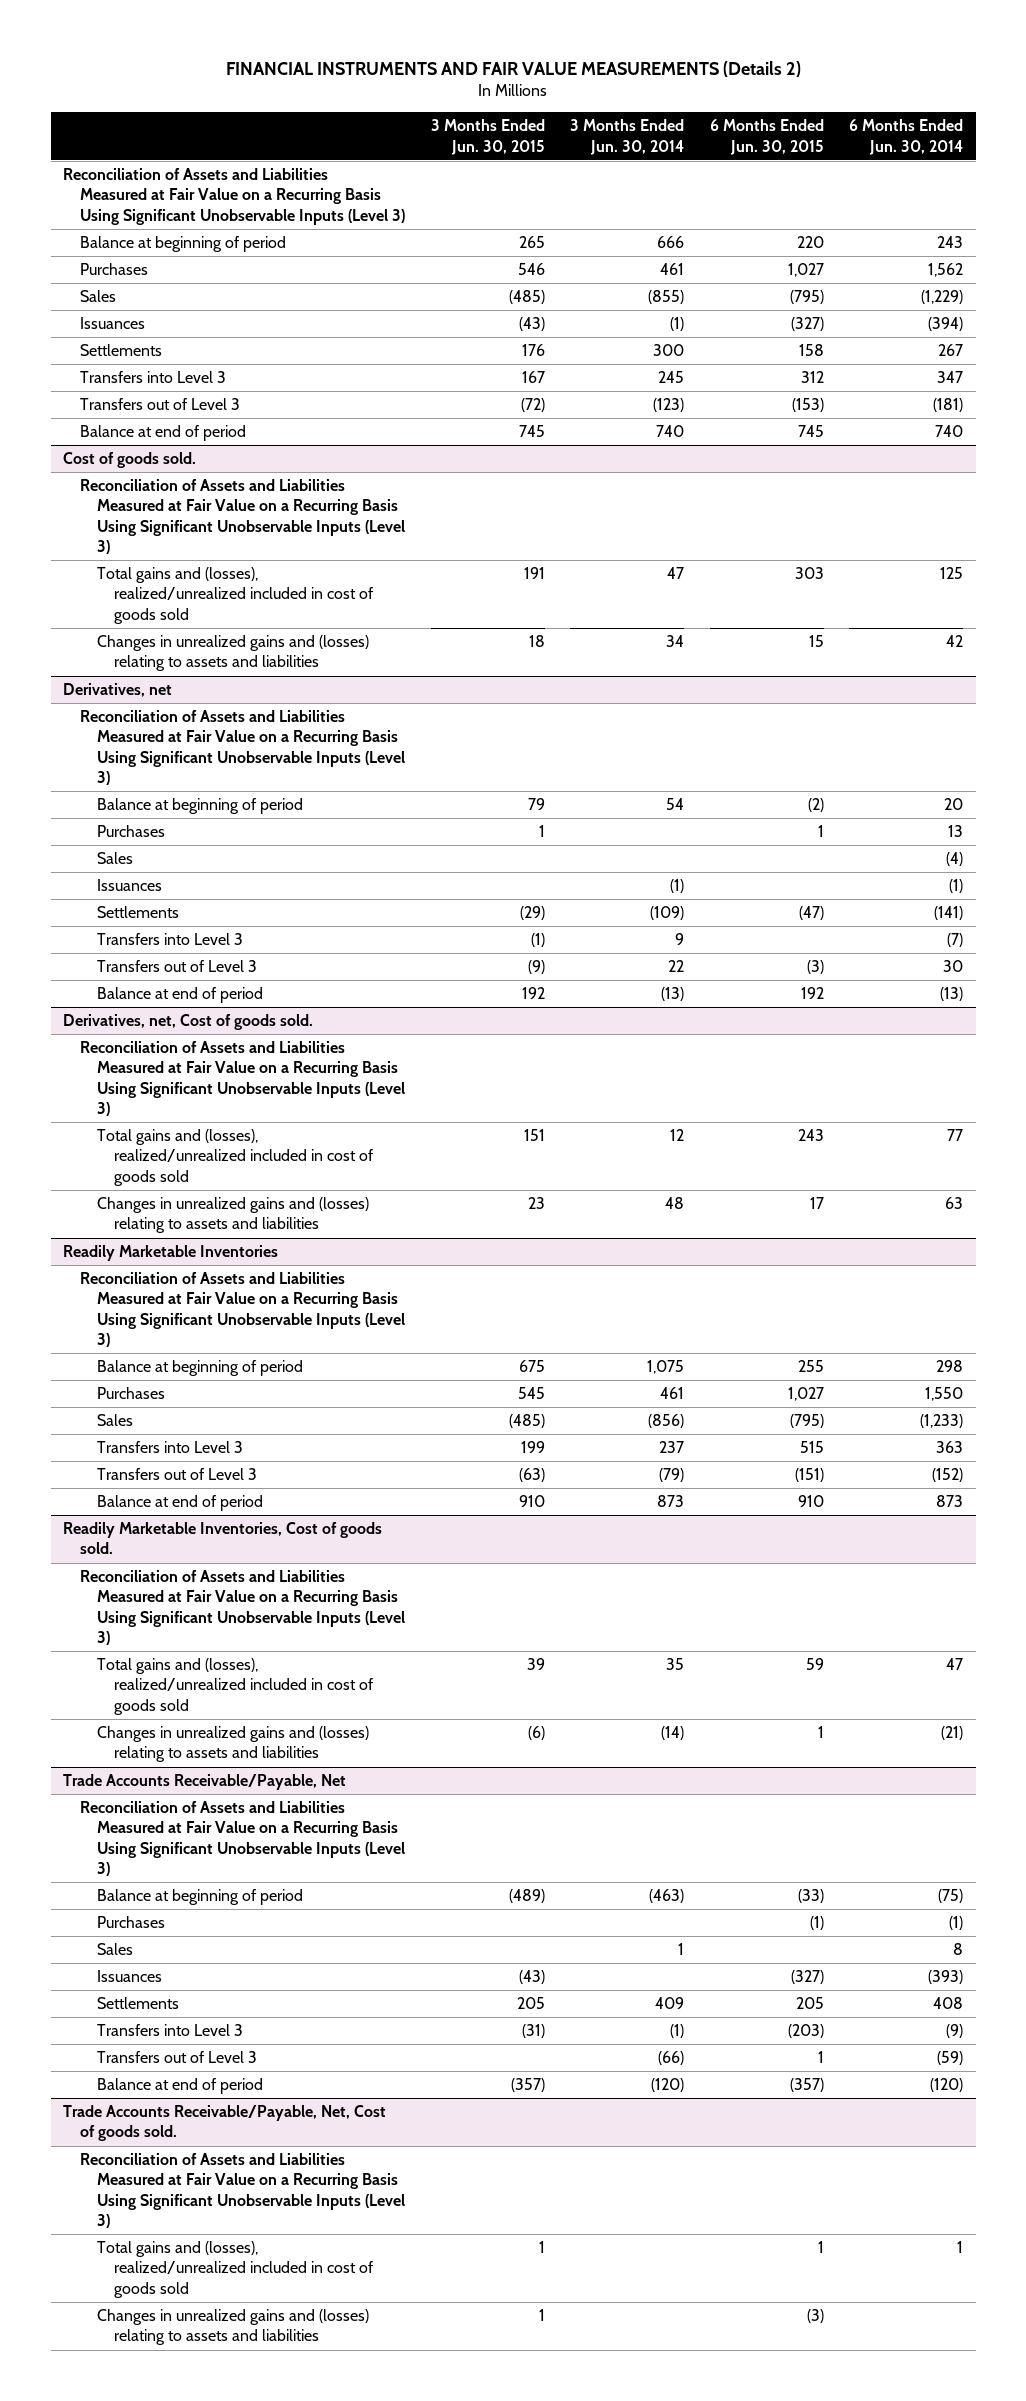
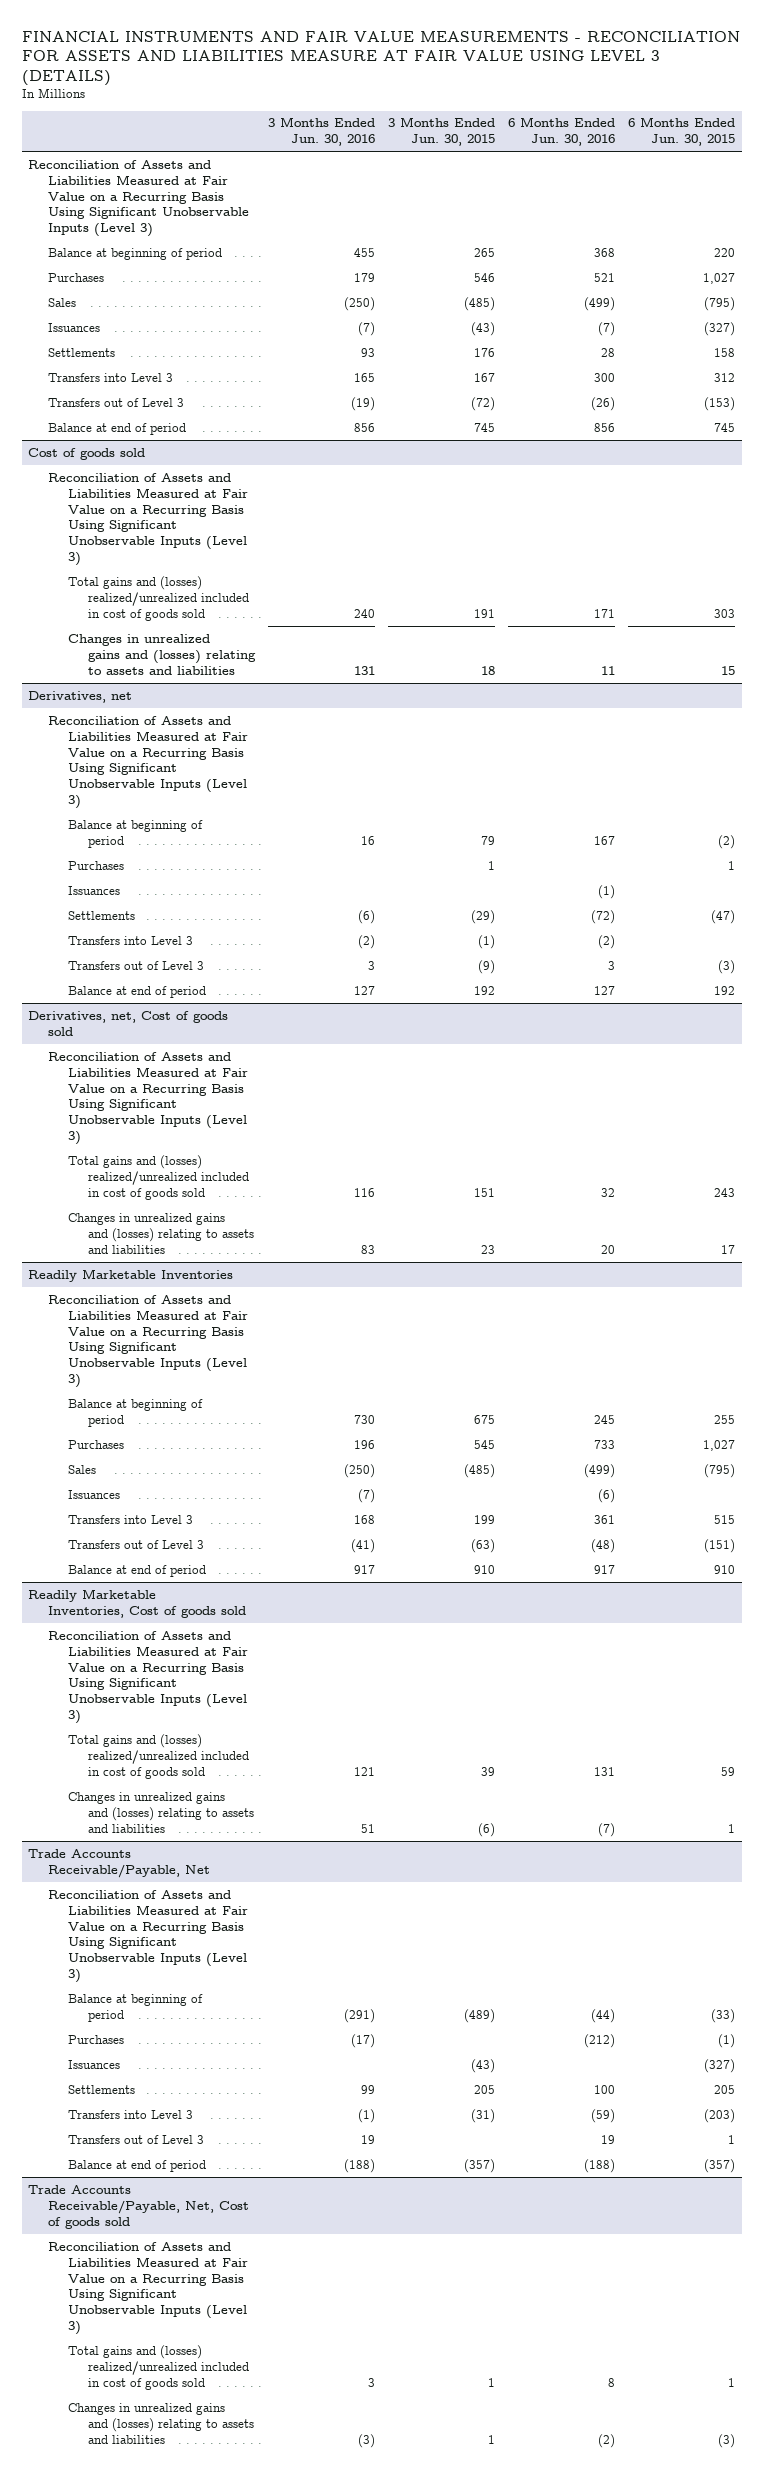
[226,61,802,78] FINANCIAL INSTRUMENTS AND FAIR VALUE MEASUREMENTS (Details 2) -> [21,30,740,86] FINANCIAL INSTRUMENTS AND FAIR VALUE MEASUREMENTS - RECONCILIATION FOR ASSETS AND LIABILITIES MEASURE AT FAIR VALUE USING LEVEL 3 (DETAILS)
[570,119,685,155] 3 Months Ended Jun. 30, 2014 -> none
[849,119,964,155] 6 Months Ended Jun. 30, 2014 -> none
none -> [268,117,376,147] 3 Months Ended Jun. 30, 2016
none -> [508,117,616,147] 6 Months Ended Jun. 30, 2016
[63,452,197,469] Cost of goods sold. -> [28,447,146,460] Cost of goods sold
[97,567,375,624] Total gains and (losses), realized/unrealized included in cost of goods sold -> [68,575,250,621] Total gains and (losses) realized/unrealized included in cost of goods sold
[97,852,134,865] Sales -> none
[63,1014,314,1031] Derivatives, net, Cost of goods sold. -> [28,1010,229,1036] Derivatives, net, Cost of goods sold
[97,1129,375,1186] Total gains and (losses), realized/unrealized included in cost of goods sold -> [68,1154,250,1200] Total gains and (losses) realized/unrealized included in cost of goods sold
none -> [68,1489,121,1499] Issuances
[63,1522,383,1555] Readily Marketable Inventories, Cost of goods sold. -> [28,1588,247,1618] Readily Marketable Inventories, Cost of goods sold
[97,1658,375,1715] Total gains and (losses), realized/unrealized included in cost of goods sold -> [68,1733,250,1779] Total gains and (losses) realized/unrealized included in cost of goods sold
[97,1943,134,1956] Sales -> none
[63,2105,387,2142] Trade Accounts Receivable/Payable, Net, Cost of goods sold. -> [28,2184,250,2229] Trade Accounts Receivable/Payable, Net, Cost of goods sold
[97,2241,375,2298] Total gains and (losses), realized/unrealized included in cost of goods sold -> [68,2344,250,2390] Total gains and (losses) realized/unrealized included in cost of goods sold

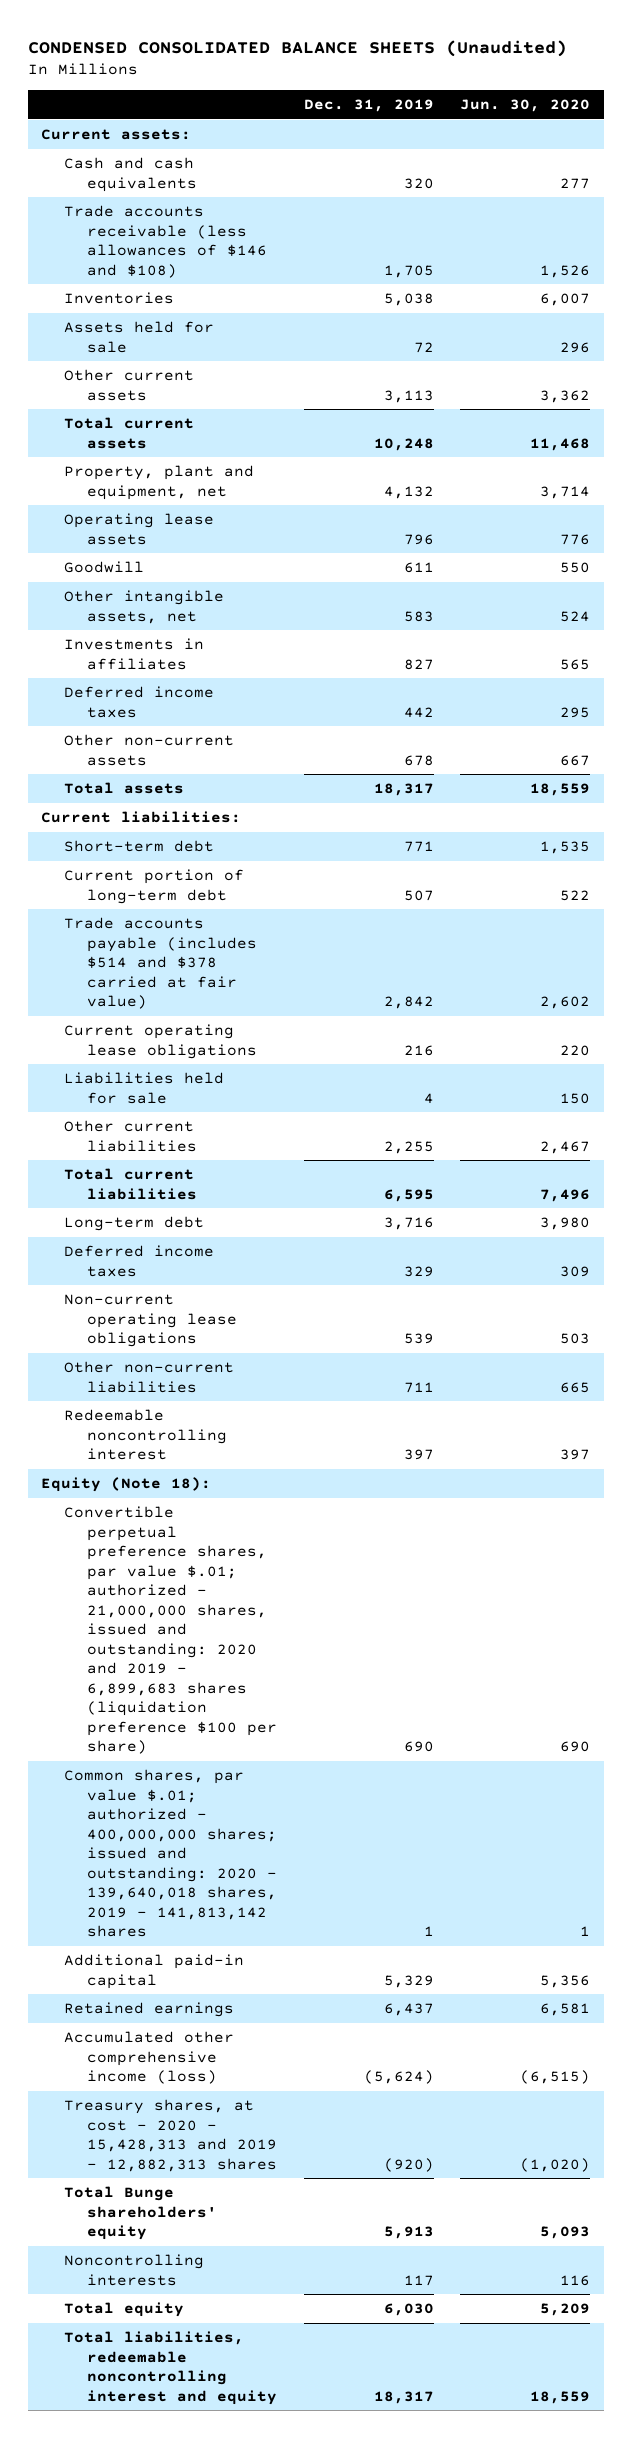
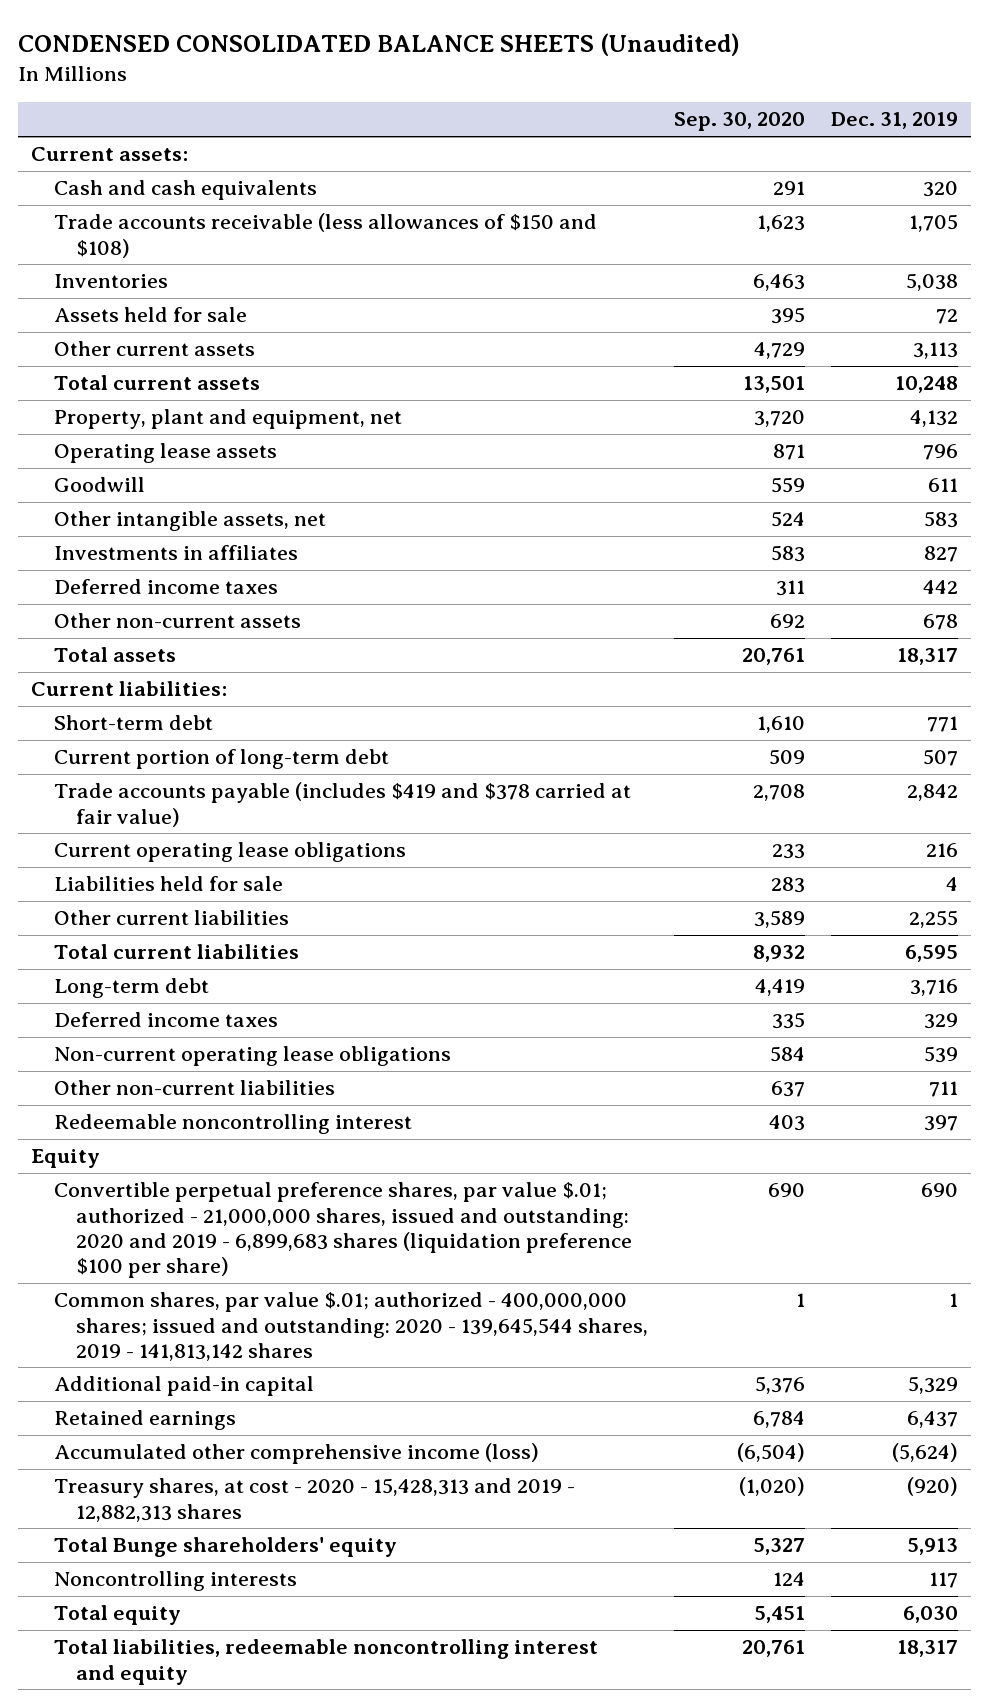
[460,98,591,112] Jun. 30, 2020 -> none
none -> [674,112,806,132] Sep. 30, 2020
[64,204,268,278] Trade accounts receivable (less allowances of $146 and $108) -> [53,213,597,258] Trade accounts receivable (less allowances of $150 and $108)
[64,916,258,1010] Trade accounts payable (includes $514 and $378 carried at fair value) -> [53,782,631,827] Trade accounts payable (includes $419 and $378 carried at fair value)
[41,1476,212,1492] Equity (Note 18): -> [31,1149,101,1169] Equity
[64,1768,278,1938] Common shares, par value $.01; authorized - 400,000,000 shares; issued and outstanding: 2020 - 139,640,018 shares, 2019 - 141,813,142 shares -> [53,1292,649,1361] Common shares, par value $.01; authorized - 400,000,000 shares; issued and outstanding: 2020 - 139,645,544 shares, 2019 - 141,813,142 shares

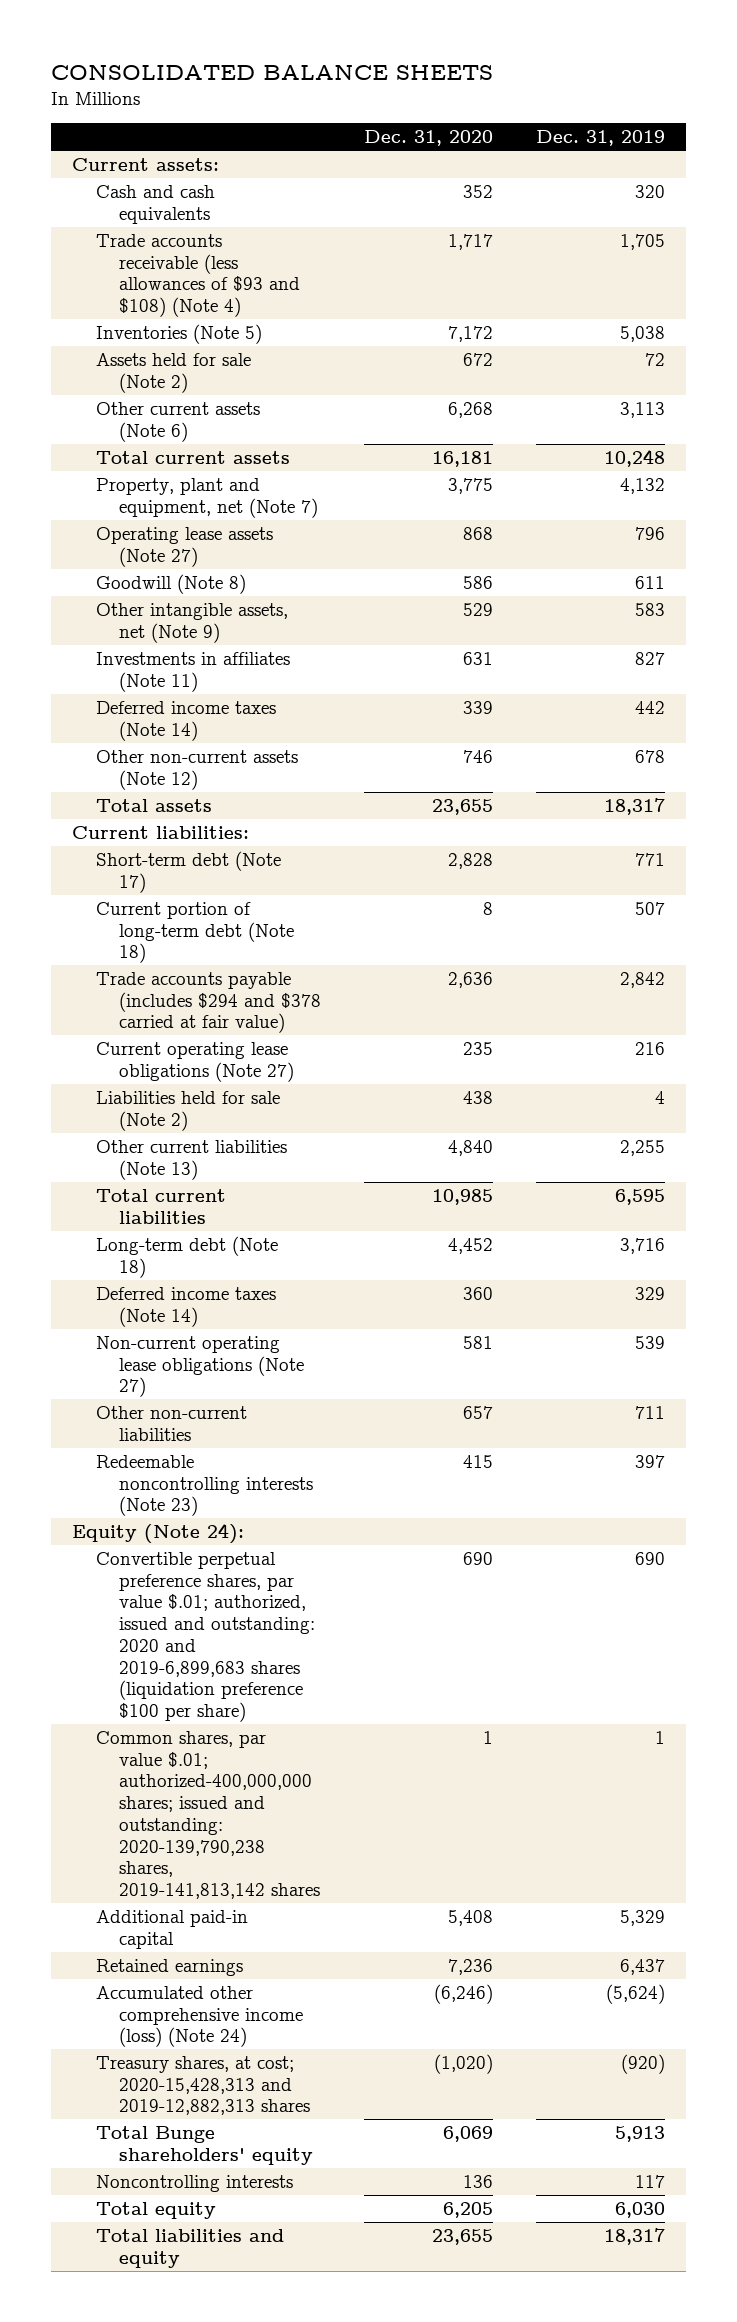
[18,32,741,56] CONDENSED CONSOLIDATED BALANCE SHEETS (Unaudited) -> [50,64,493,80] CONSOLIDATED BALANCE SHEETS
[674,112,806,132] Sep. 30, 2020 -> none
none -> [363,130,493,147] Dec. 31, 2020
[53,213,597,258] Trade accounts receivable (less allowances of $150 and $108) -> [95,233,301,318] Trade accounts receivable (less allowances of $93 and $108) (Note 4)
[53,274,168,289] Inventories -> [95,323,262,344] Inventories (Note 5)
[53,307,247,323] Assets held for sale -> [95,352,251,393] Assets held for sale (Note 2)
[53,341,255,357] Other current assets -> [95,401,260,442] Other current assets (Note 6)
[53,409,402,430] Property, plant and equipment, net -> [95,477,319,518] Property, plant and equipment, net (Note 7)
[53,443,277,464] Operating lease assets -> [95,526,273,567] Operating lease assets (Note 27)
[53,477,145,493] Goodwill -> [95,573,246,594] Goodwill (Note 8)
[53,511,326,532] Other intangible assets, net -> [95,602,288,643] Other intangible assets, net (Note 9)
[53,545,298,561] Investments in affiliates -> [95,651,290,692] Investments in affiliates (Note 11)
[53,579,278,595] Deferred income taxes -> [95,700,276,741] Deferred income taxes (Note 14)
[53,613,301,629] Other non-current assets -> [95,749,298,790] Other non-current assets (Note 12)
[53,715,213,731] Short-term debt -> [95,850,281,893] Short-term debt (Note 17)
[53,749,389,770] Current portion of long-term debt -> [95,901,295,964] Current portion of long-term debt (Note 18)
[53,782,631,827] Trade accounts payable (includes $419 and $378 carried at fair value) -> [95,971,322,1034] Trade accounts payable (includes $294 and $378 carried at fair value)
[53,842,406,863] Current operating lease obligations -> [95,1041,295,1082] Current operating lease obligations (Note 27)
[53,876,283,892] Liabilities held for sale -> [95,1090,280,1131] Liabilities held for sale (Note 2)
[53,910,289,926] Other current liabilities -> [95,1139,287,1180] Other current liabilities (Note 13)
[53,978,209,999] Long-term debt -> [95,1235,278,1278] Long-term debt (Note 18)
[53,1012,278,1028] Deferred income taxes -> [95,1286,276,1327] Deferred income taxes (Note 14)
[53,1046,451,1067] Non-current operating lease obligations -> [95,1335,305,1398] Non-current operating lease obligations (Note 27)
[53,1114,412,1135] Redeemable noncontrolling interest -> [95,1454,314,1517] Redeemable noncontrolling interests (Note 23)
[31,1149,101,1169] Equity -> [72,1522,245,1544] Equity (Note 24):
[53,1182,633,1279] Convertible perpetual preference shares, par value $.01; authorized - 21,000,000 shares, issued and outstanding: 2020 and 2019 - 6,899,683 shares (liquidation preference $100 per share) -> [95,1551,316,1723] Convertible perpetual preference shares, par value $.01; authorized, issued and outstanding: 2020 and 2019-6,899,683 shares (liquidation preference $100 per share)
[53,1292,649,1361] Common shares, par value $.01; authorized - 400,000,000 shares; issued and outstanding: 2020 - 139,645,544 shares, 2019 - 141,813,142 shares -> [95,1730,321,1900] Common shares, par value $.01; authorized-400,000,000 shares; issued and outstanding: 2020-139,790,238 shares, 2019-141,813,142 shares
[53,1443,539,1465] Accumulated other comprehensive income (loss) -> [95,1985,304,2048] Accumulated other comprehensive income (loss) (Note 24)
[53,1478,575,1522] Treasury shares, at cost - 2020 - 15,428,313 and 2019 - 12,882,313 shares -> [95,2055,311,2116] Treasury shares, at cost; 2020-15,428,313 and 2019-12,882,313 shares
[53,1639,598,1685] Total liabilities, redeemable noncontrolling interest and equity -> [95,2228,284,2268] Total liabilities and equity

